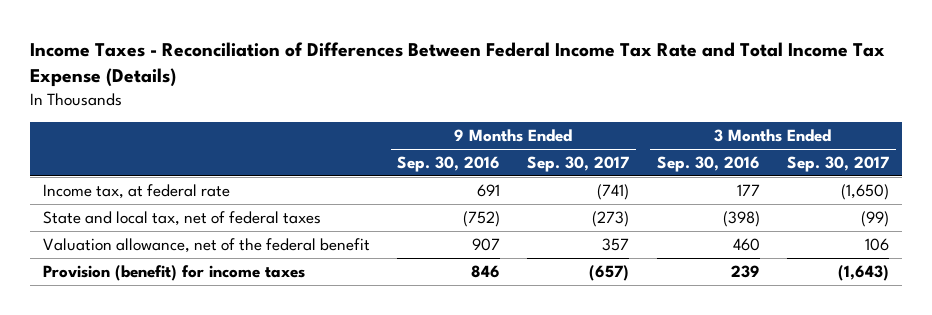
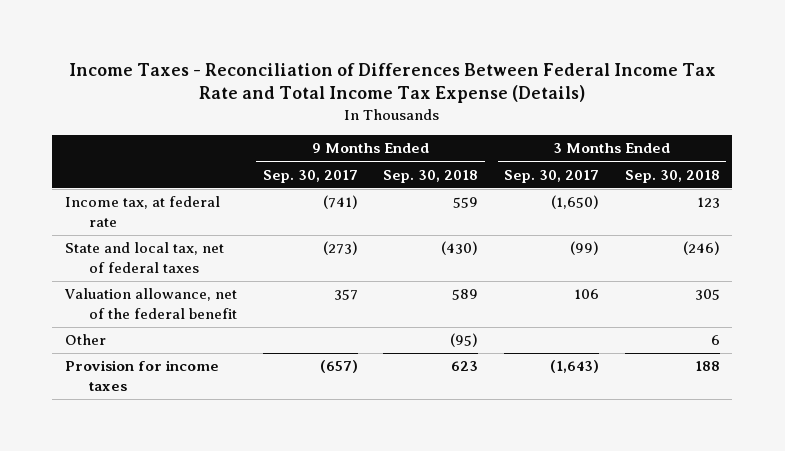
[397,156,501,173] Sep. 30, 2016 -> none
[656,156,760,173] Sep. 30, 2016 -> none
none -> [383,169,479,183] Sep. 30, 2018
none -> [624,169,720,183] Sep. 30, 2018
none -> [65,334,107,346] Other
[43,264,306,281] Provision (benefit) for income taxes -> [65,360,220,391] Provision for income taxes

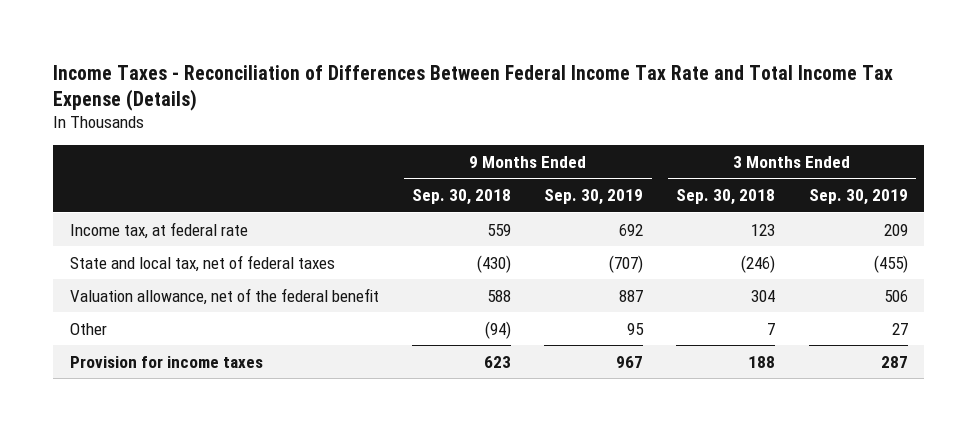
[262,169,358,183] Sep. 30, 2017 -> none
[504,169,600,183] Sep. 30, 2017 -> none
none -> [544,189,644,206] Sep. 30, 2019
none -> [808,189,908,206] Sep. 30, 2019
[452,289,479,301] 589 -> [487,289,512,302] 588
[694,289,720,301] 305 -> [751,289,776,302] 304
[450,333,479,348] (95) -> [485,320,512,339] (94)
[710,335,720,346] 6 -> [767,322,776,335] 7

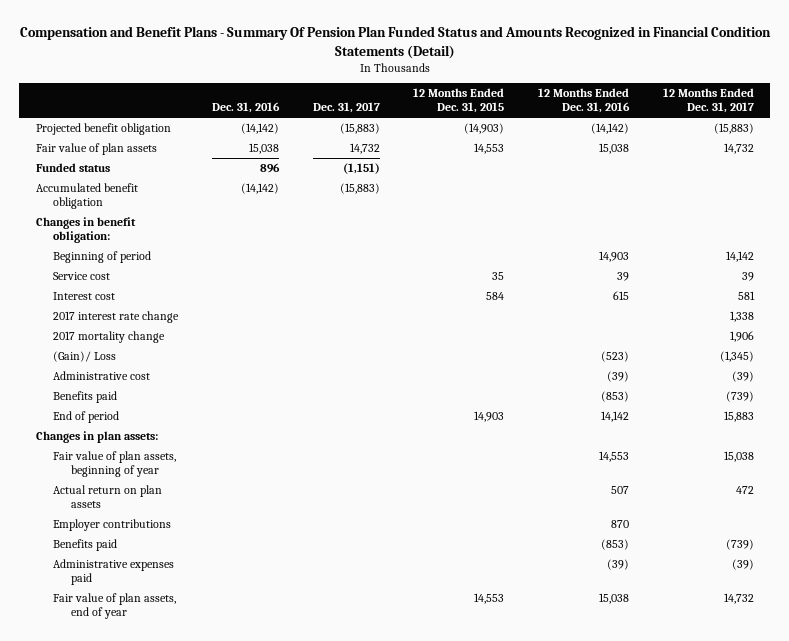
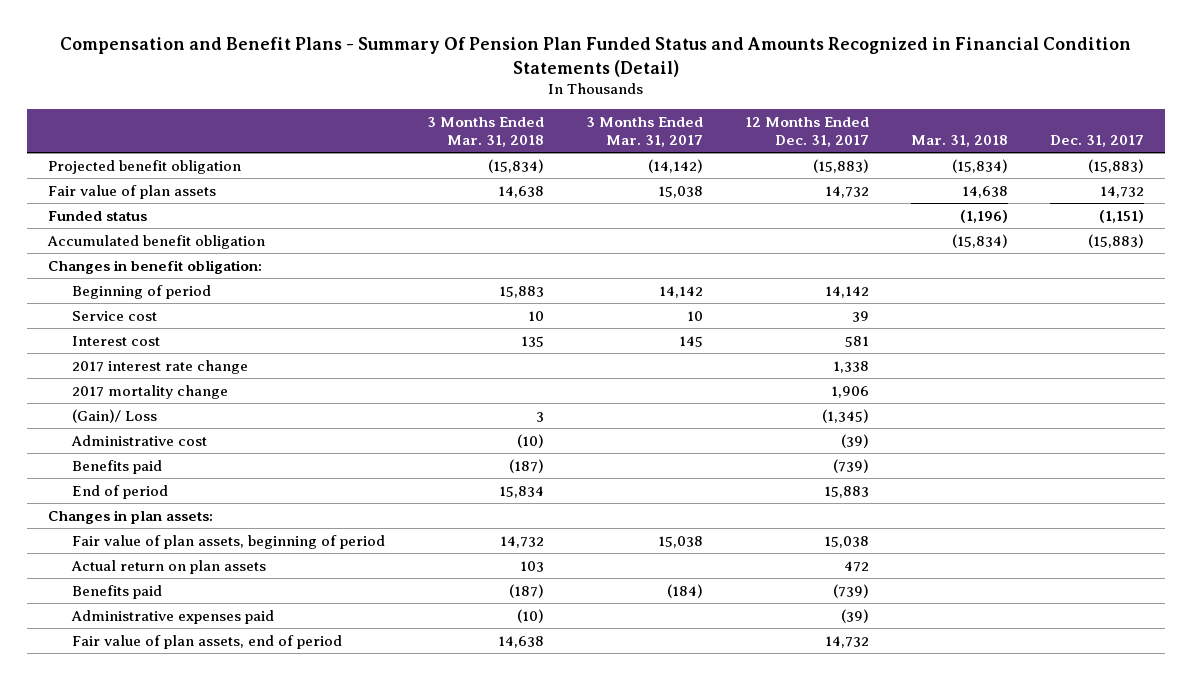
[211,102,280,114] Dec. 31, 2016 -> none
[413,88,505,114] 12 Months Ended Dec. 31, 2015 -> none
[537,88,630,114] 12 Months Ended Dec. 31, 2016 -> none
none -> [426,116,544,147] 3 Months Ended Mar. 31, 2018
none -> [585,116,703,147] 3 Months Ended Mar. 31, 2017
none -> [910,134,1008,147] Mar. 31, 2018
[53,450,177,478] Fair value of plan assets, beginning of year -> [71,534,385,549] Fair value of plan assets, beginning of period
[53,518,172,531] Employer contributions -> none
[53,592,177,620] Fair value of plan assets, end of year -> [71,634,342,649] Fair value of plan assets, end of period

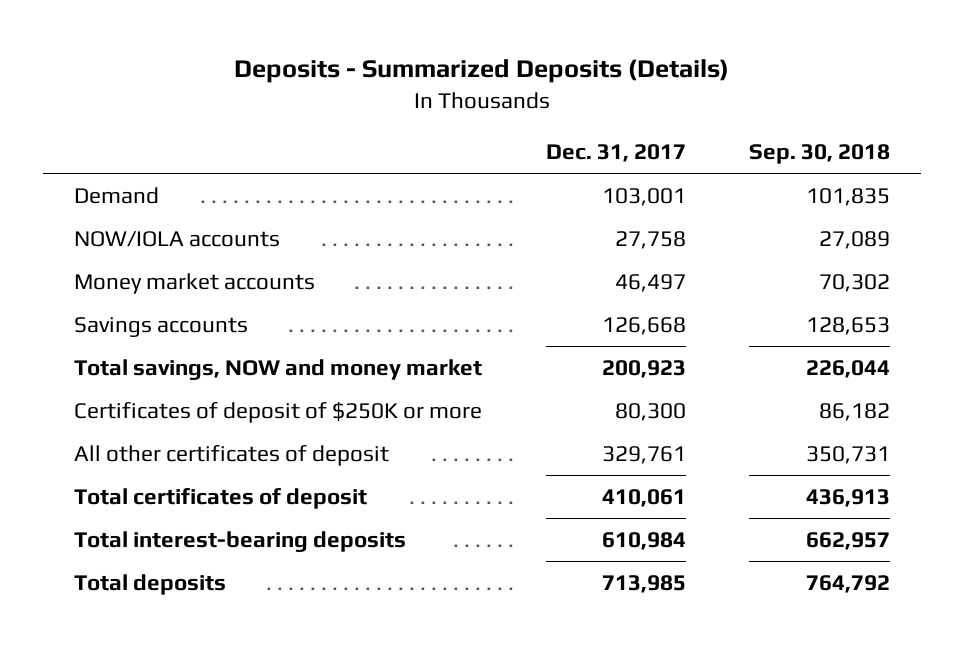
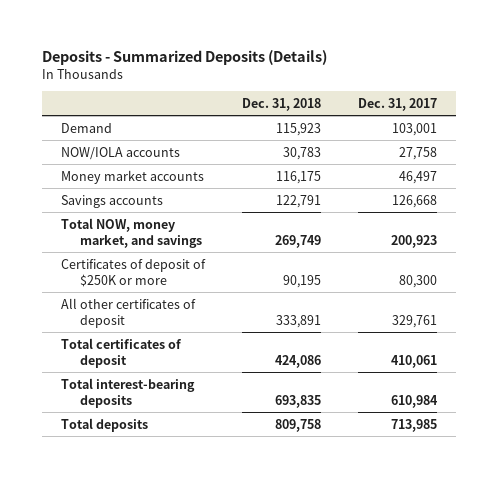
[748,143,890,164] Sep. 30, 2018 -> none
none -> [242,97,322,111] Dec. 31, 2018
[74,358,483,380] Total savings, NOW and money market -> [60,217,203,248] Total NOW, money market, and savings

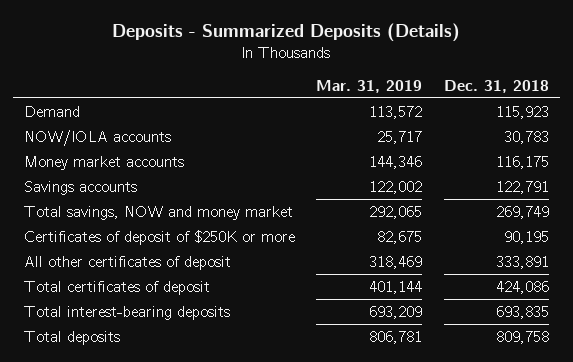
[358,97,438,111] Dec. 31, 2017 -> none
none -> [316,79,423,93] Mar. 31, 2019
[60,217,203,248] Total NOW, money market, and savings -> [23,205,293,220] Total savings, NOW and money market

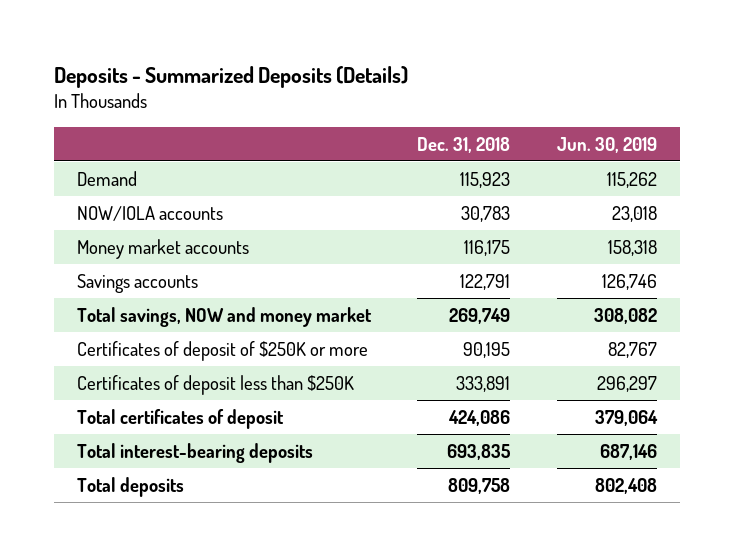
[316,79,423,93] Mar. 31, 2019 -> none
none -> [556,136,657,153] Jun. 30, 2019
[23,255,231,270] All other certificates of deposit -> [77,374,355,395] Certificates of deposit less than $250K

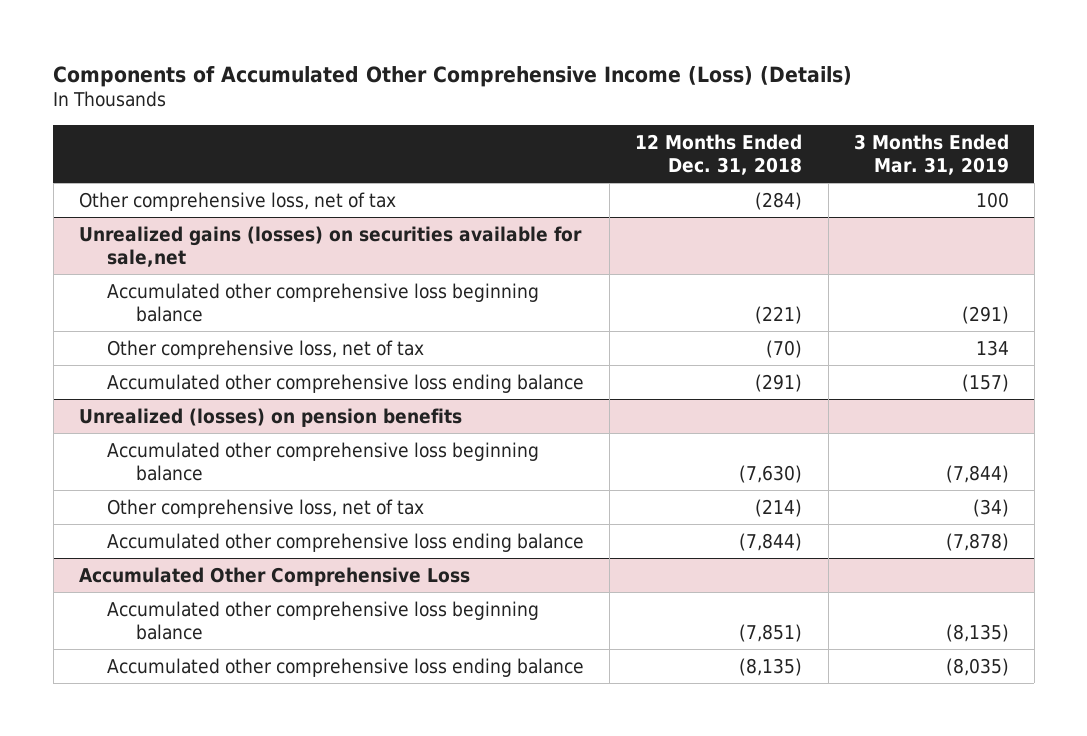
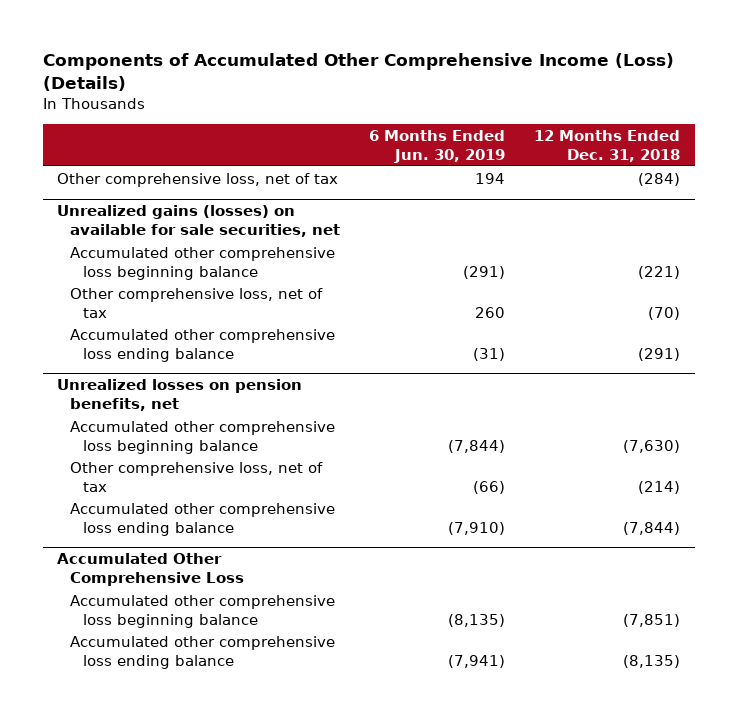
[853,133,1009,175] 3 Months Ended Mar. 31, 2019 -> none
none -> [369,130,506,164] 6 Months Ended Jun. 30, 2019
[78,225,582,267] Unrealized gains (losses) on securities available for sale,net -> [57,205,341,238] Unrealized gains (losses) on available for sale securities, net
[78,407,462,427] Unrealized (losses) on pension benefits -> [57,379,303,412] Unrealized losses on pension benefits, net

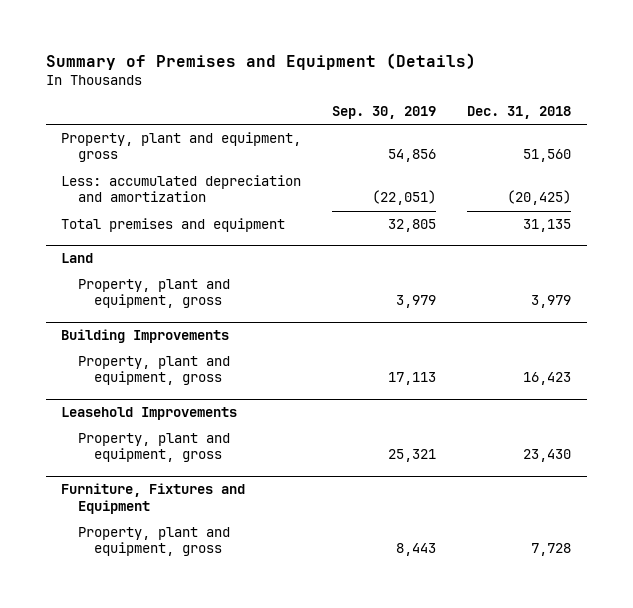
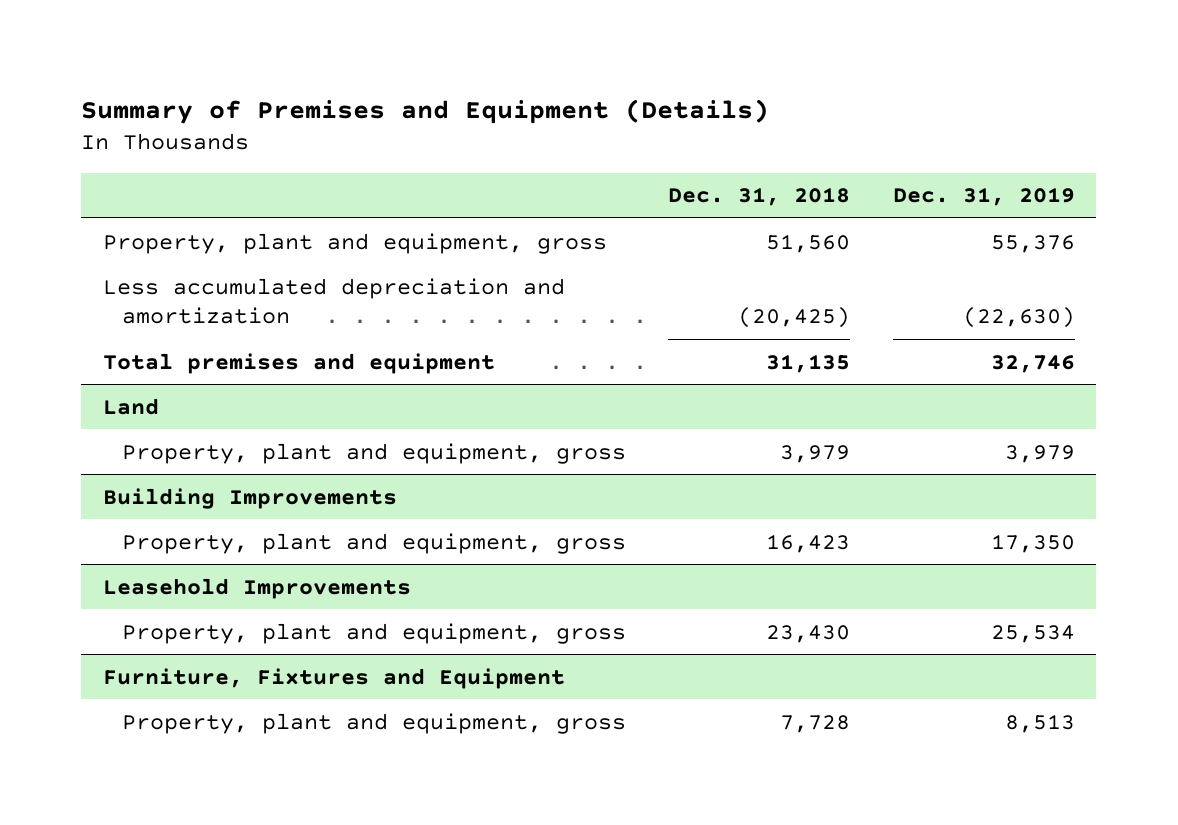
[332,106,437,120] Sep. 30, 2019 -> none
none -> [893,187,1076,207] Dec. 31, 2019
[61,174,302,203] Less: accumulated depreciation and amortization -> [102,277,565,325] Less accumulated depreciation and amortization

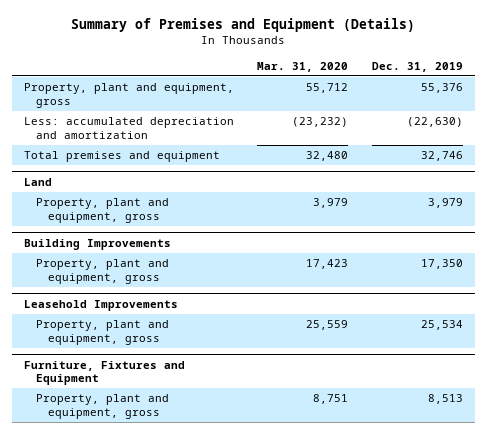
[668,187,851,207] Dec. 31, 2018 -> none
none -> [257,61,349,72] Mar. 31, 2020
[102,277,565,325] Less accumulated depreciation and amortization -> [23,117,234,139] Less: accumulated depreciation and amortization

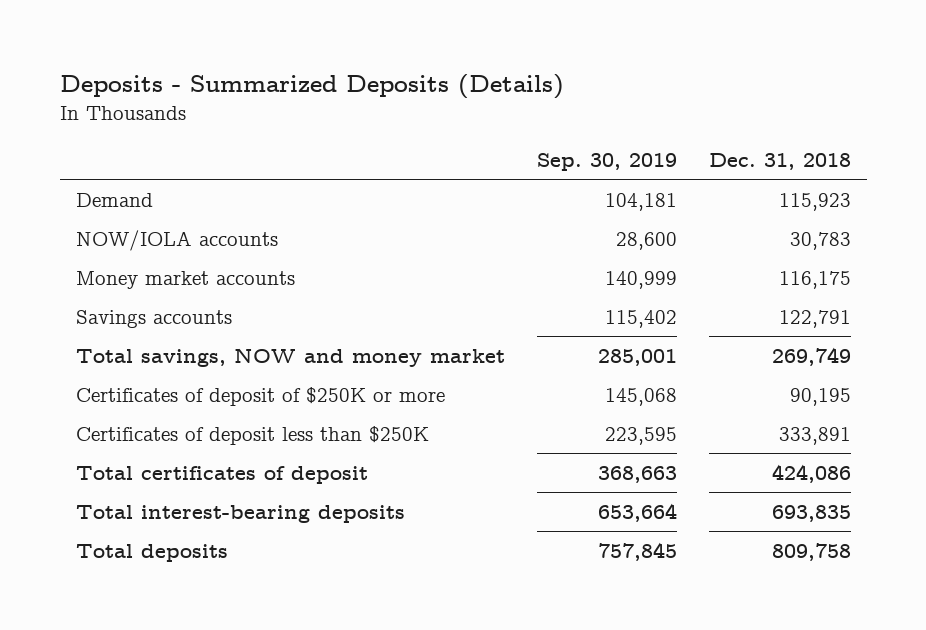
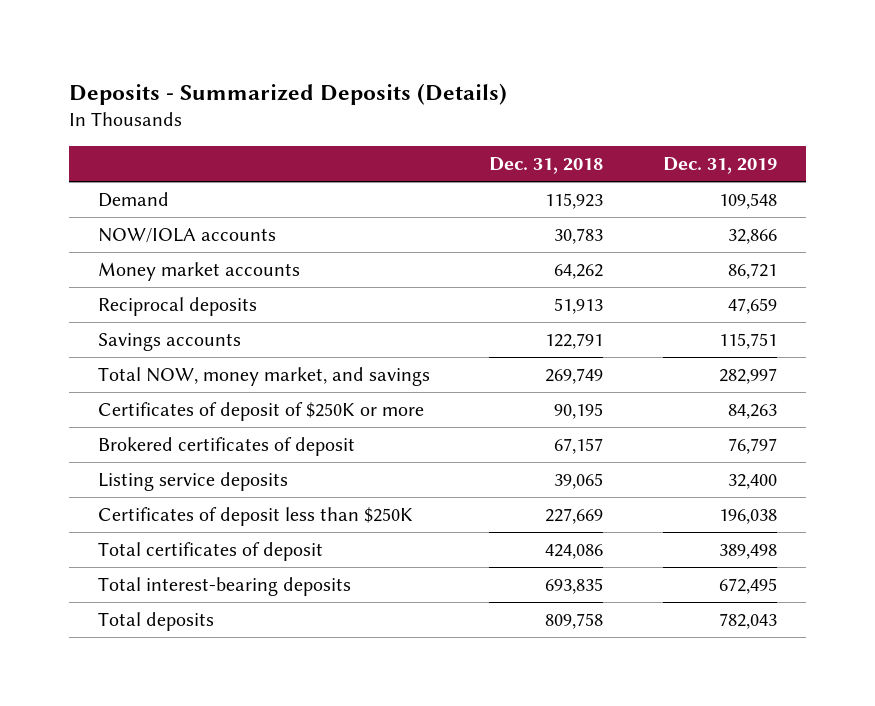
[536,152,677,171] Sep. 30, 2019 -> none
none -> [662,157,777,175] Dec. 31, 2019
[778,270,851,289] 116,175 -> [554,263,604,279] 64,262
none -> [98,296,258,316] Reciprocal deposits
[75,347,505,367] Total savings, NOW and money market -> [98,366,431,386] Total NOW, money market, and savings
none -> [98,436,356,456] Brokered certificates of deposit
none -> [98,471,289,491] Listing service deposits
[778,426,851,445] 333,891 -> [545,507,604,524] 227,669

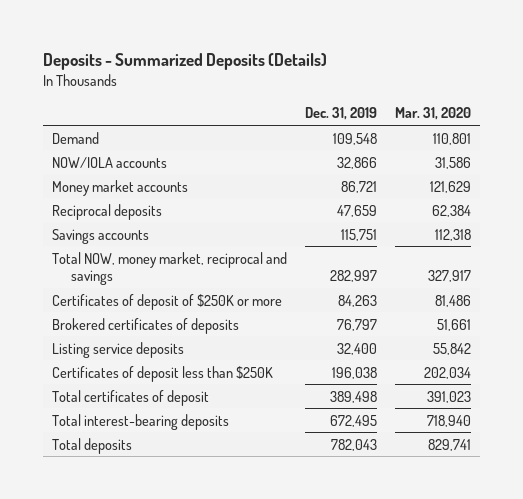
[489,157,604,175] Dec. 31, 2018 -> none
none -> [395,107,472,121] Mar. 31, 2020
[98,366,431,386] Total NOW, money market, and savings -> [52,251,288,286] Total NOW, money market, reciprocal and savings
[98,436,356,456] Brokered certificates of deposit -> [52,317,240,334] Brokered certificates of deposits

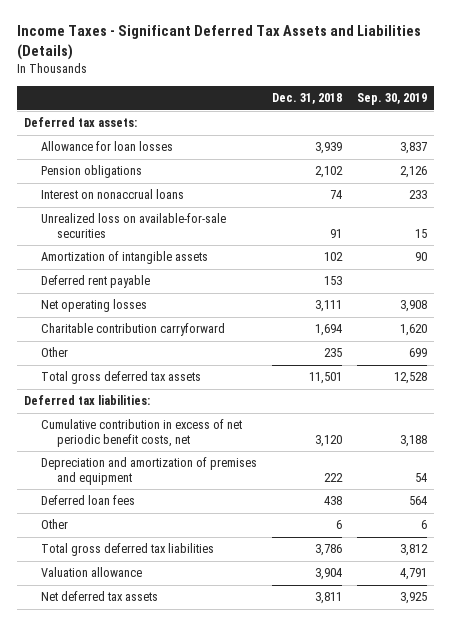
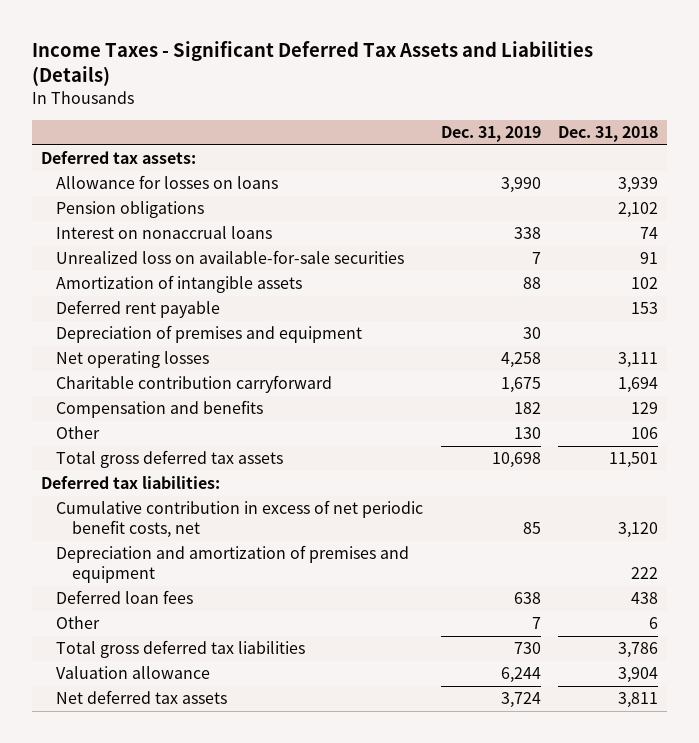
[356,93,427,106] Sep. 30, 2019 -> none
none -> [440,126,541,143] Dec. 31, 2019
[40,141,173,152] Allowance for loan losses -> [56,175,279,190] Allowance for losses on loans
none -> [56,325,363,344] Depreciation of premises and equipment
none -> [56,400,264,419] Compensation and benefits
[323,348,342,358] 235 -> [630,427,658,440] 106

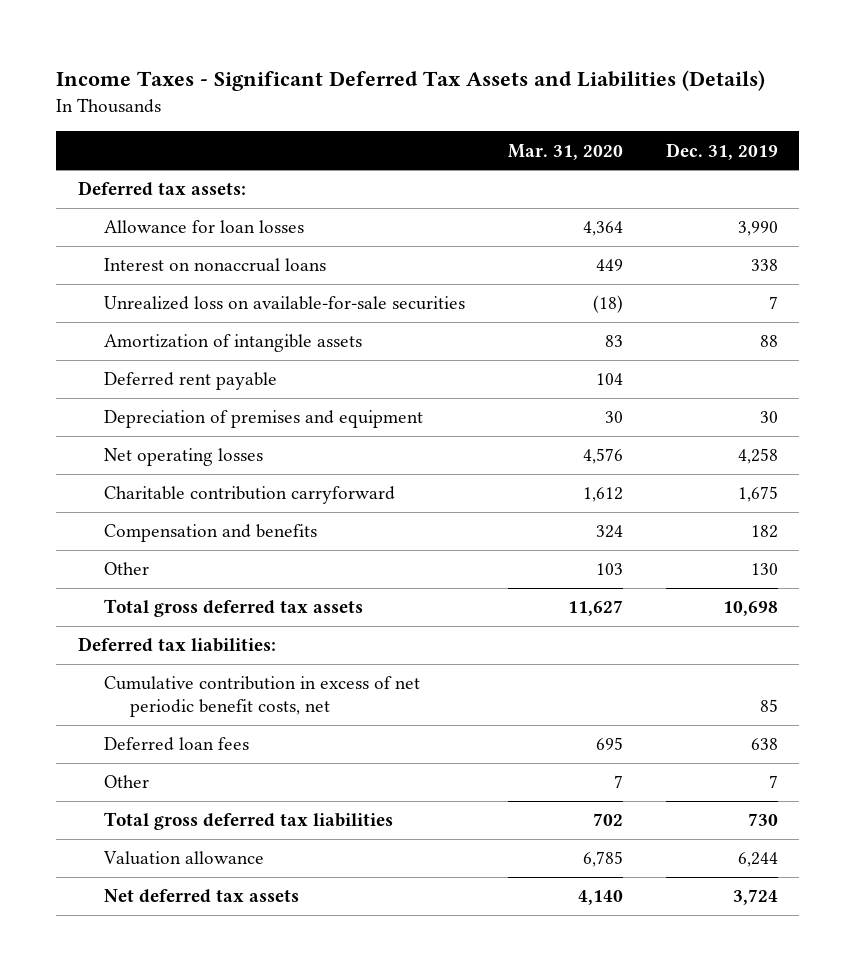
[557,126,658,143] Dec. 31, 2018 -> none
none -> [507,143,623,160] Mar. 31, 2020
[56,201,205,219] Pension obligations -> none
[56,175,279,190] Allowance for losses on loans -> [103,220,304,234] Allowance for loan losses
[56,545,410,584] Depreciation and amortization of premises and equipment -> none

